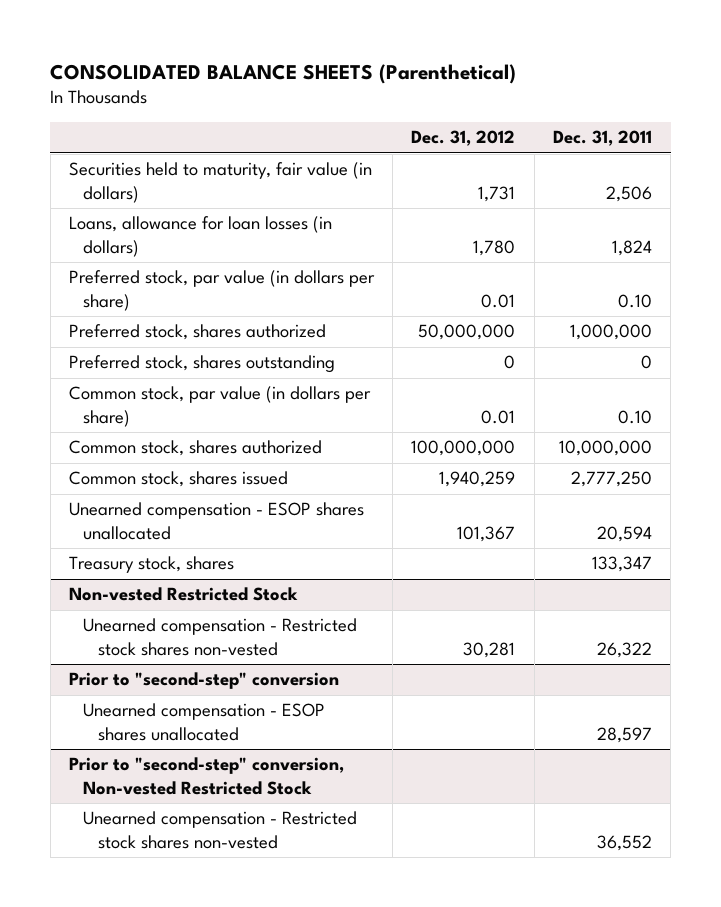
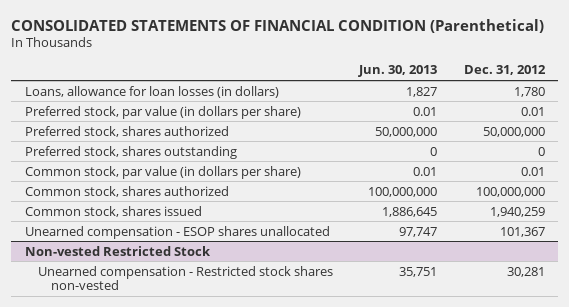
[50,63,517,84] CONSOLIDATED BALANCE SHEETS (Parenthetical) -> [11,18,545,33] CONSOLIDATED STATEMENTS OF FINANCIAL CONDITION (Parenthetical)
[552,130,652,147] Dec. 31, 2011 -> none
none -> [358,65,438,78] Jun. 30, 2013
[68,162,372,203] Securities held to maturity, fair value (in dollars) -> none
[68,556,234,574] Treasury stock, shares -> none
[68,672,339,690] Prior to "second-step" conversion -> none
[83,703,326,741] Unearned compensation - ESOP shares unallocated -> none
[68,757,344,795] Prior to "second-step" conversion, Non-vested Restricted Stock -> none
[83,811,358,849] Unearned compensation - Restricted stock shares non-vested -> none

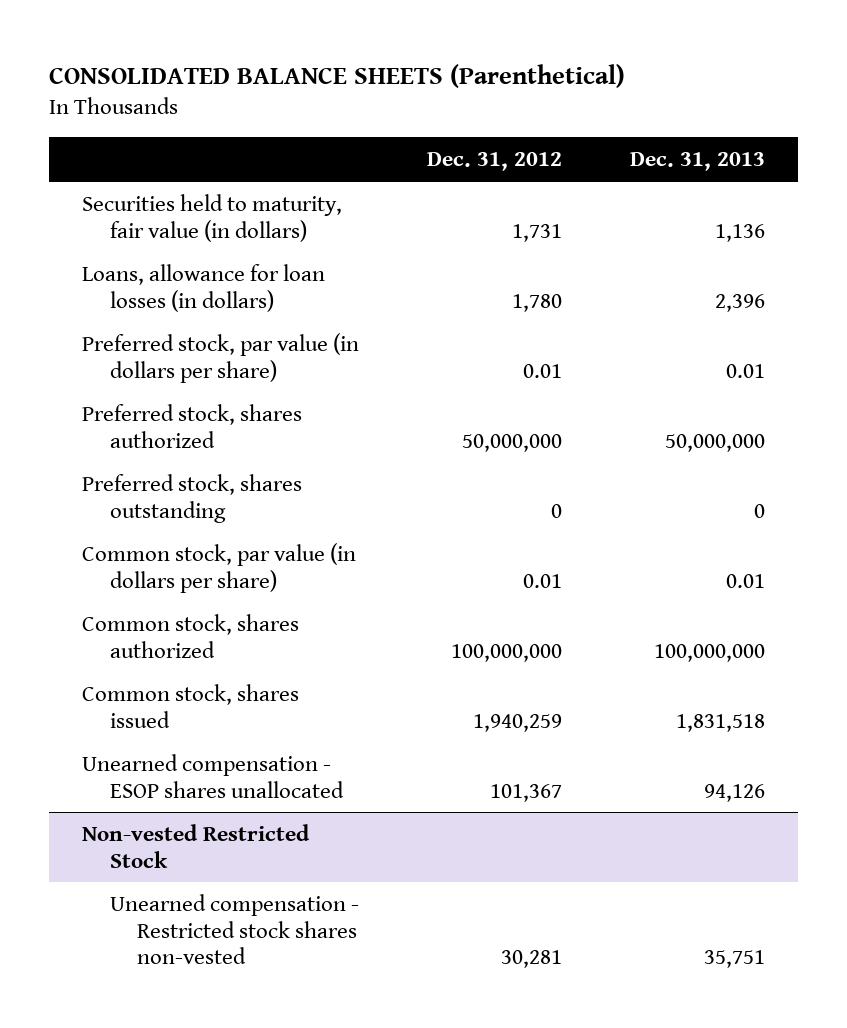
[11,18,545,33] CONSOLIDATED STATEMENTS OF FINANCIAL CONDITION (Parenthetical) -> [48,63,625,88] CONSOLIDATED BALANCE SHEETS (Parenthetical)
[358,65,438,78] Jun. 30, 2013 -> none
none -> [629,152,765,172] Dec. 31, 2013
none -> [82,193,343,242] Securities held to maturity, fair value (in dollars)

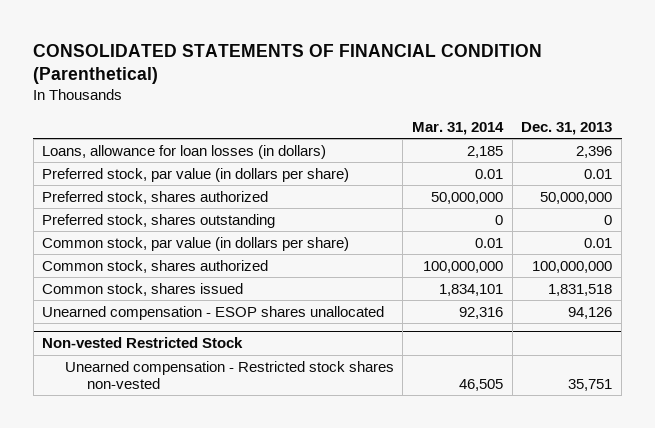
[48,63,625,88] CONSOLIDATED BALANCE SHEETS (Parenthetical) -> [33,43,543,85] CONSOLIDATED STATEMENTS OF FINANCIAL CONDITION (Parenthetical)
[427,152,563,172] Dec. 31, 2012 -> none
none -> [412,122,505,136] Mar. 31, 2014
[82,193,343,242] Securities held to maturity, fair value (in dollars) -> none

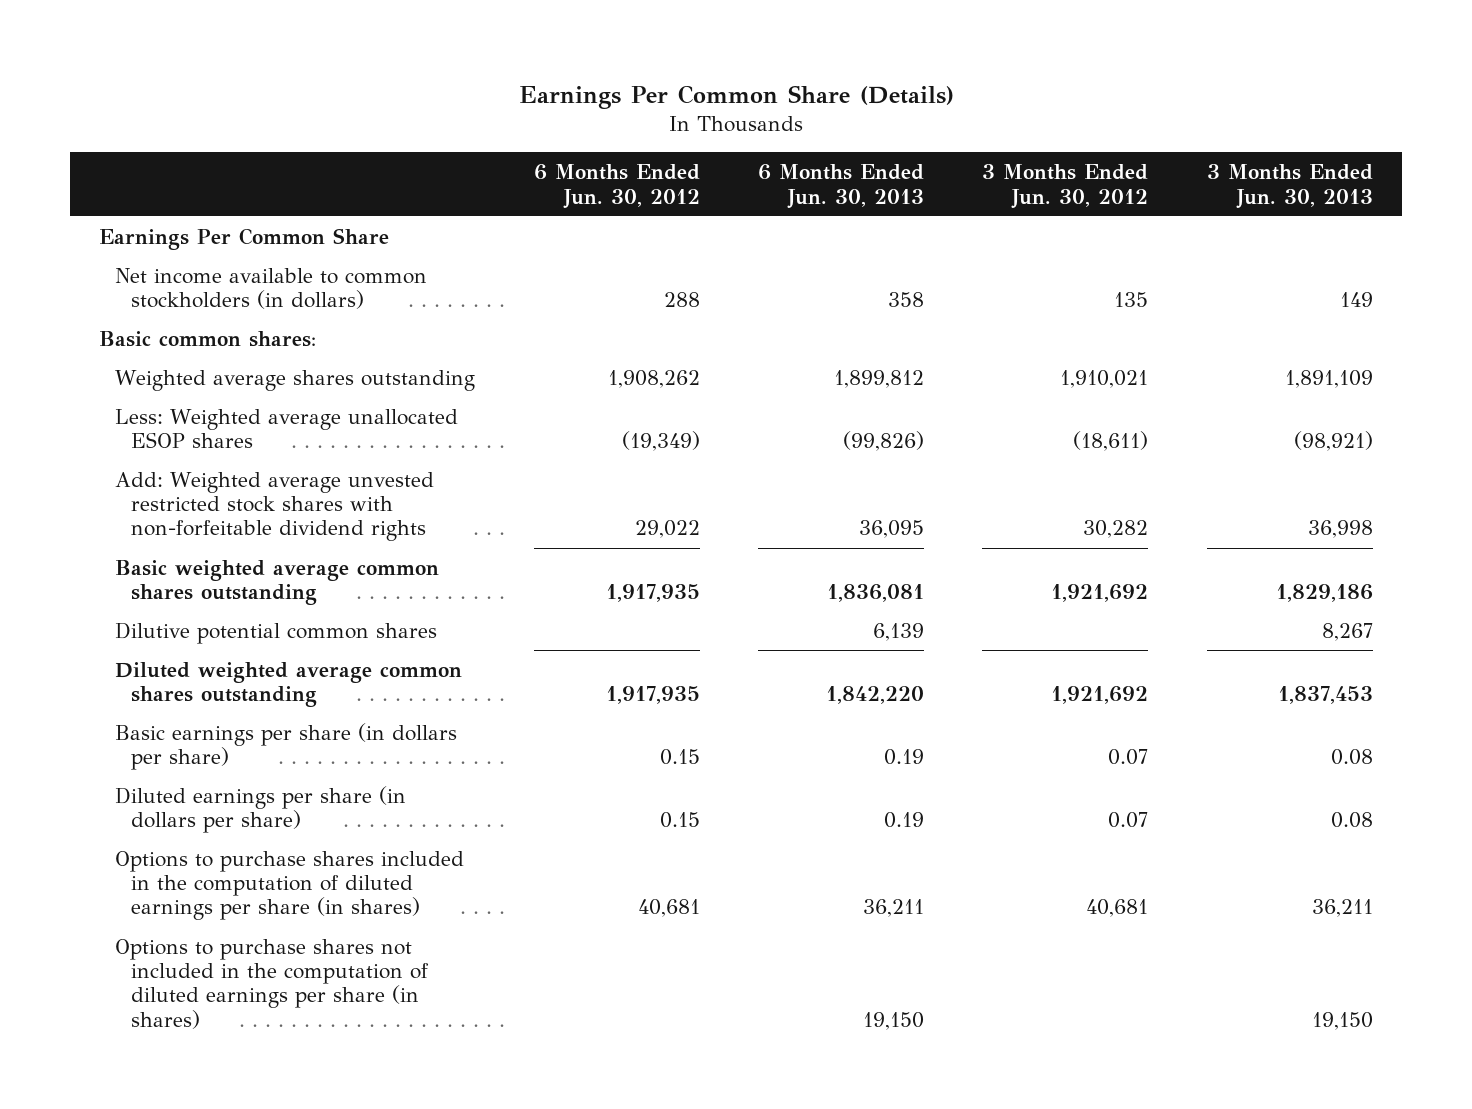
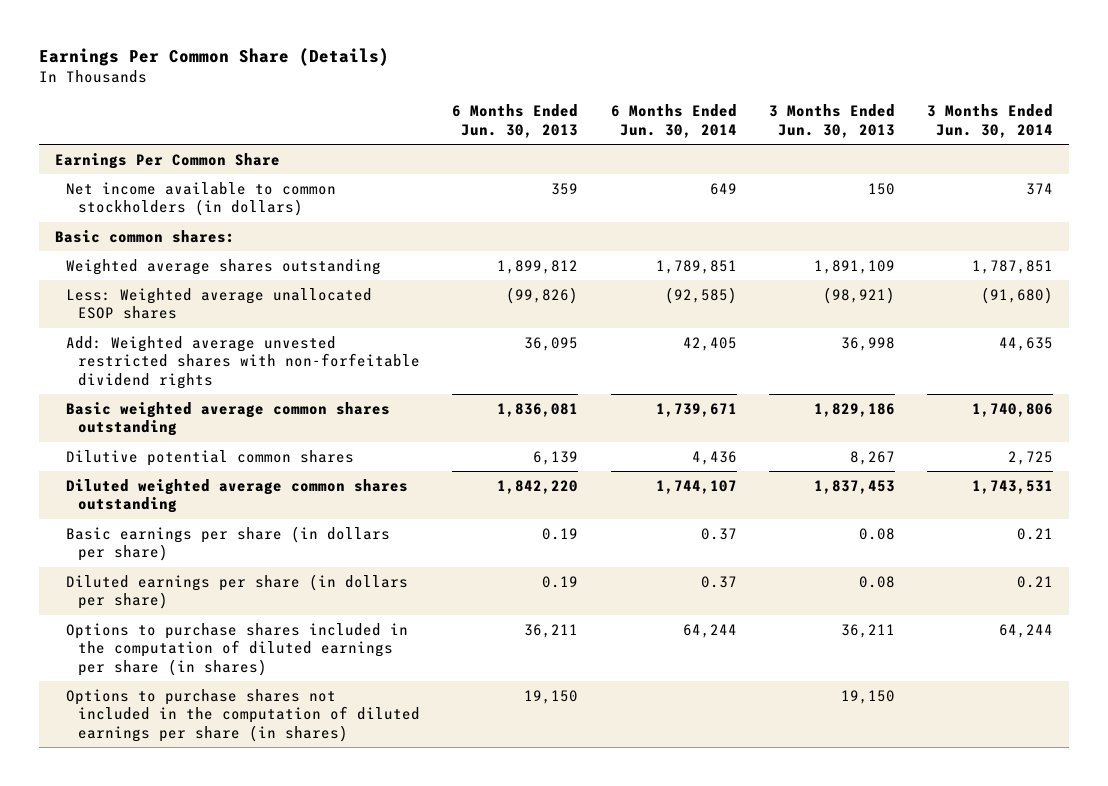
[533,164,700,209] 6 Months Ended Jun. 30, 2012 -> none
[982,164,1149,209] 3 Months Ended Jun. 30, 2012 -> none
none -> [610,104,737,139] 6 Months Ended Jun. 30, 2014
none -> [927,104,1054,139] 3 Months Ended Jun. 30, 2014
[888,292,925,308] 358 -> [551,182,579,195] 359
[1339,292,1373,308] 149 -> [867,182,895,195] 150
[115,471,435,542] Add: Weighted average unvested restricted stock shares with non-forfeitable dividend rights -> [66,335,420,390] Add: Weighted average unvested restricted shares with non-forfeitable dividend rights

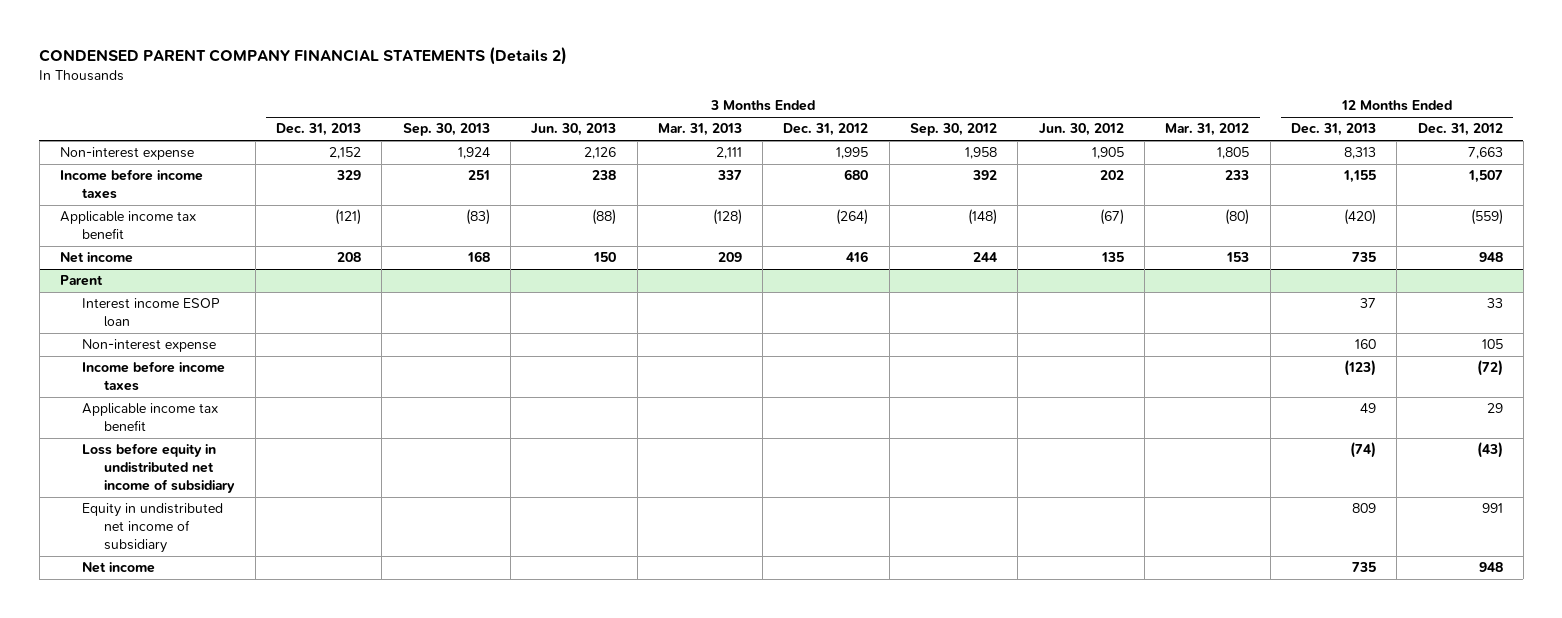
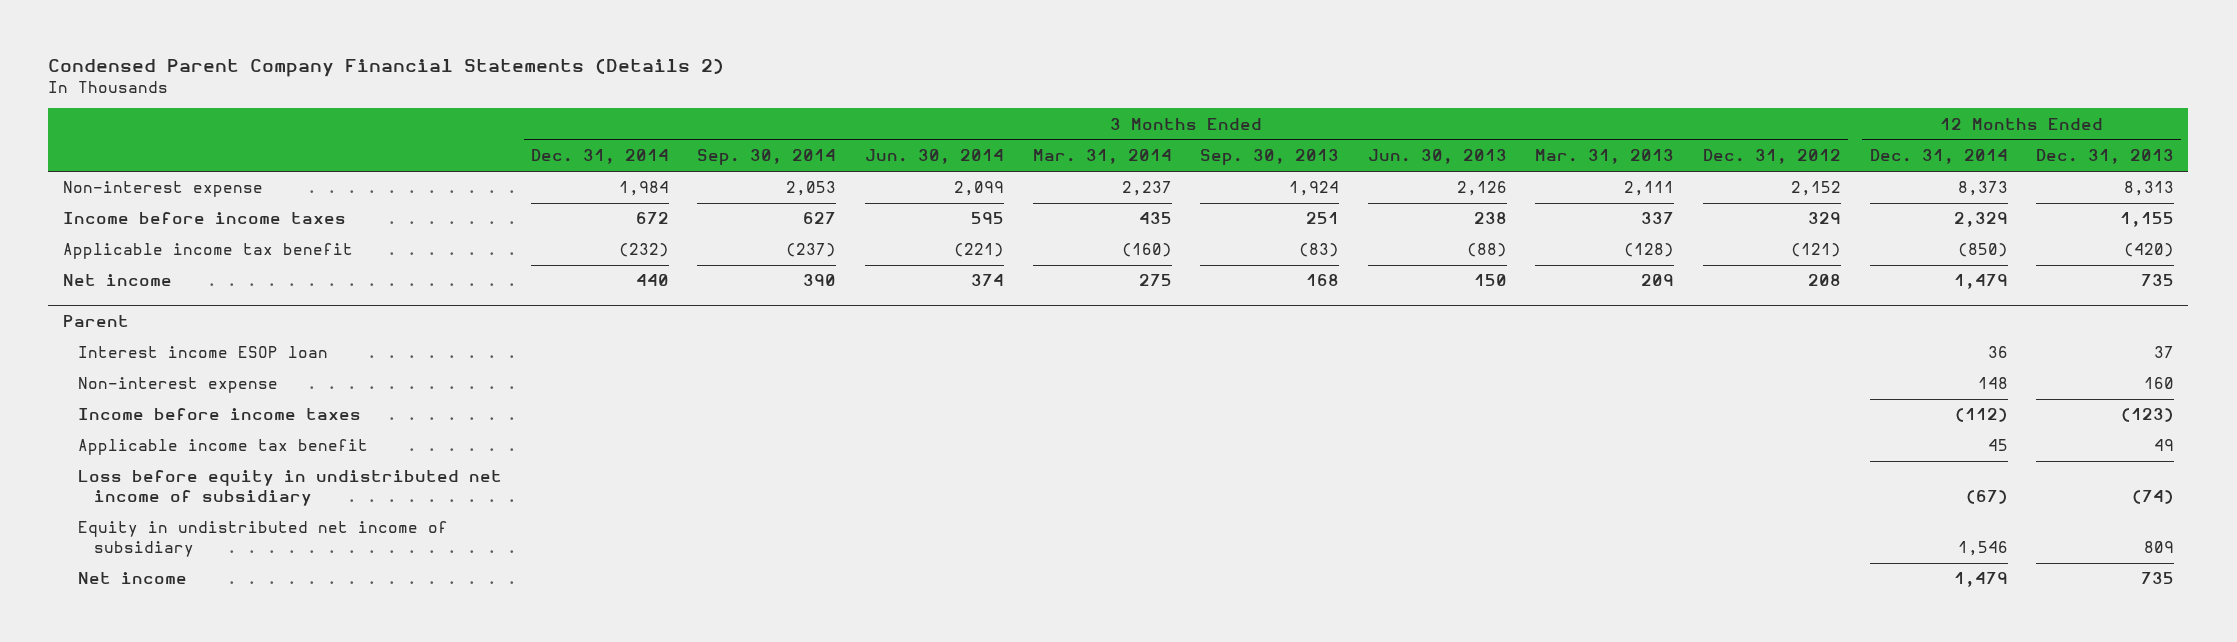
[39,46,568,65] CONDENSED PARENT COMPANY FINANCIAL STATEMENTS (Details 2) -> [48,58,725,78] Condensed Parent Company Financial Statements (Details 2)
[275,123,361,137] Dec. 31, 2013 -> none
[910,123,998,137] Sep. 30, 2012 -> none
[1038,123,1124,137] Jun. 30, 2012 -> none
[1165,123,1250,137] Mar. 31, 2012 -> none
[1417,123,1503,137] Dec. 31, 2012 -> none
none -> [530,149,669,165] Dec. 31, 2014
none -> [697,149,837,166] Sep. 30, 2014
none -> [865,149,1005,165] Jun. 30, 2014
none -> [1032,149,1172,165] Mar. 31, 2014
none -> [1869,149,2008,165] Dec. 31, 2014
[836,147,869,160] 1,995 -> [1790,181,1841,197] 2,152
[844,169,869,181] 680 -> [1807,212,1841,225] 329
[836,209,869,226] (264) -> [1790,243,1841,258] (121)
[846,251,869,263] 416 -> [1807,274,1841,287] 208

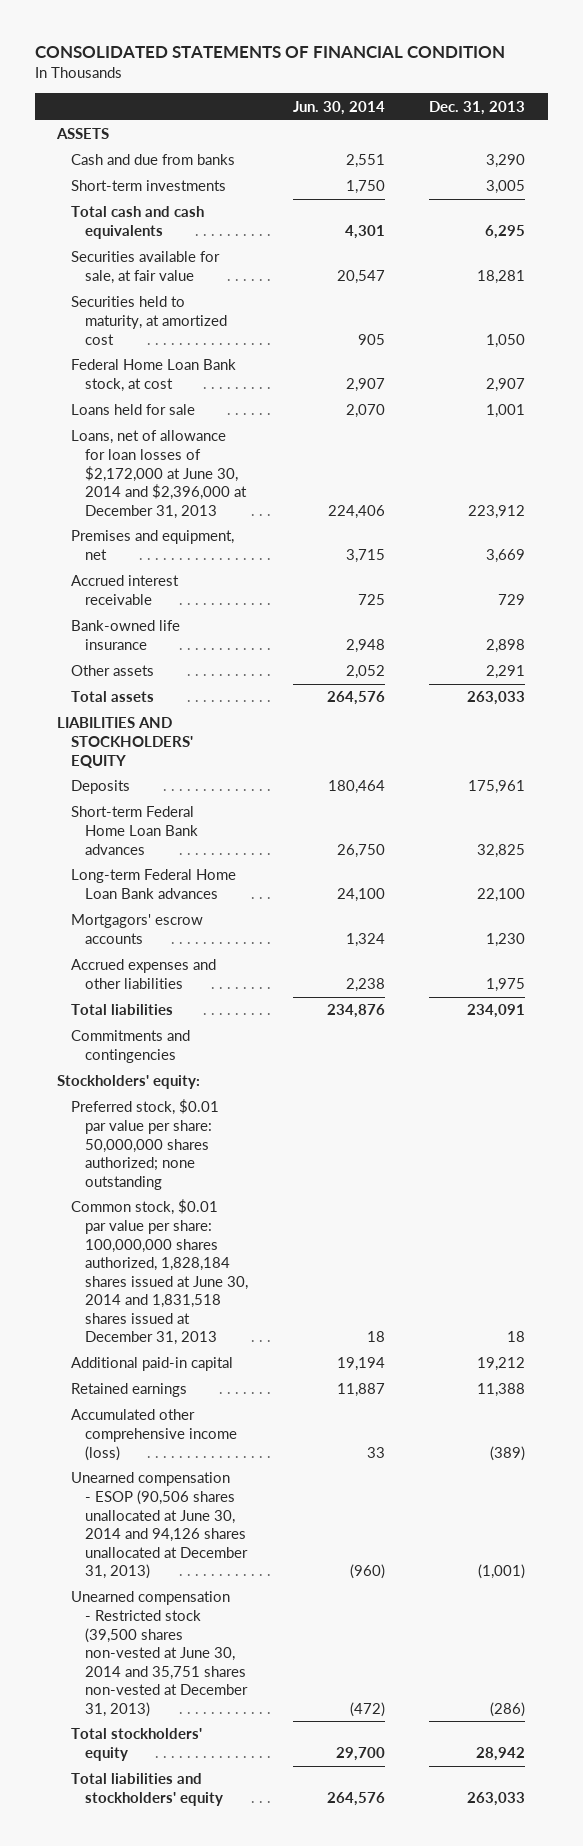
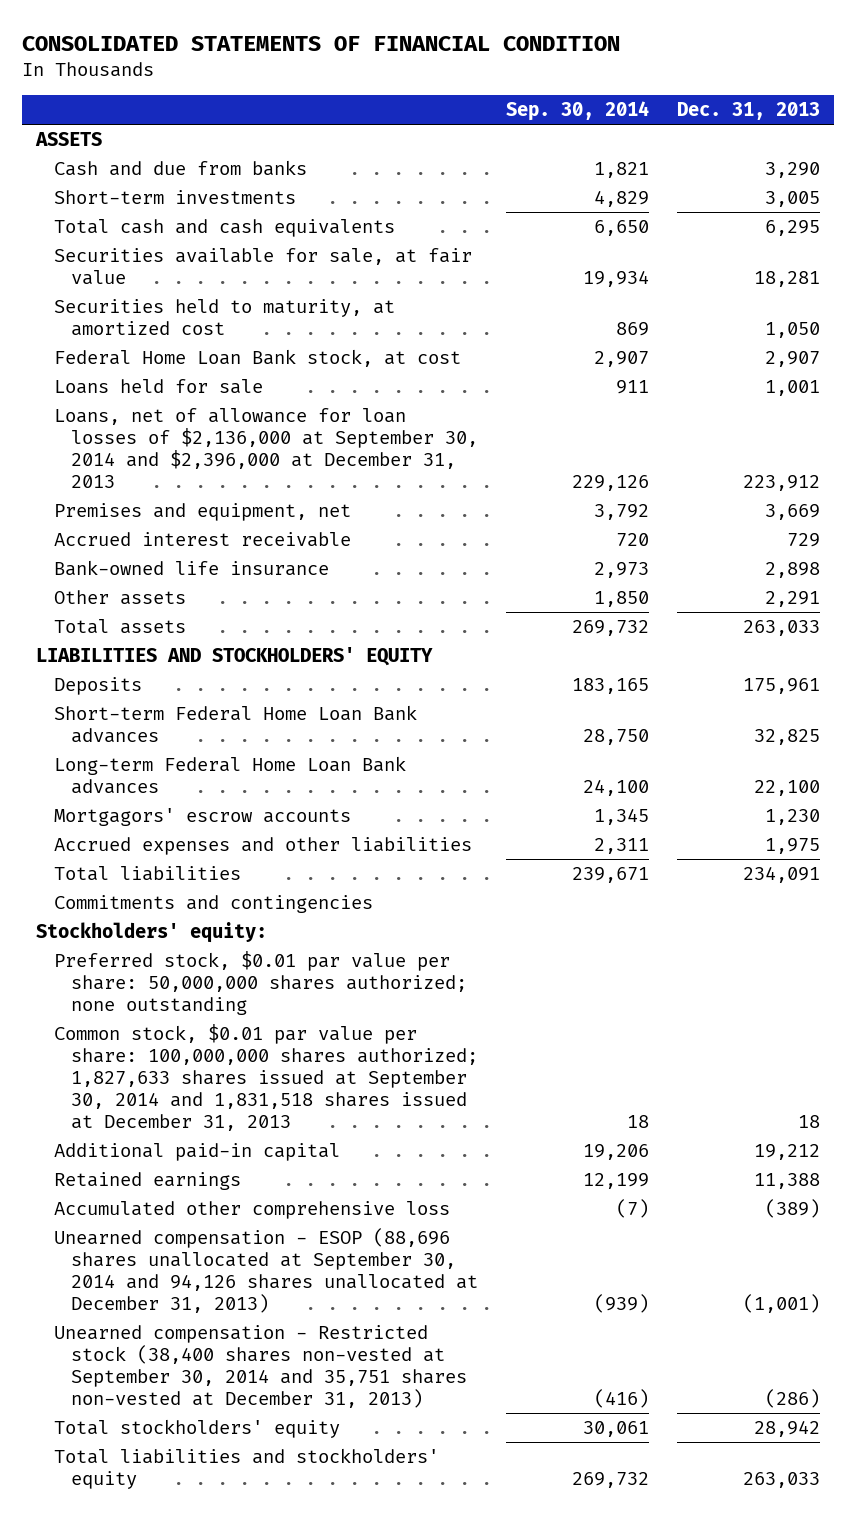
[292,100,385,115] Jun. 30, 2014 -> none
none -> [506,100,650,121] Sep. 30, 2014
[71,430,248,519] Loans, net of allowance for loan losses of $2,172,000 at June 30, 2014 and $2,396,000 at December 31, 2013 -> [53,408,479,489] Loans, net of allowance for loan losses of $2,136,000 at September 30, 2014 and $2,396,000 at December 31, 2013
[71,1199,249,1346] Common stock, $0.01 par value per share: 100,000,000 shares authorized, 1,828,184 shares issued at June 30, 2014 and 1,831,518 shares issued at December 31, 2013 -> [53,1024,479,1131] Common stock, $0.01 par value per share: 100,000,000 shares authorized; 1,827,633 shares issued at September 30, 2014 and 1,831,518 shares issued at December 31, 2013
[71,1409,238,1461] Accumulated other comprehensive income (loss) -> [53,1201,450,1220] Accumulated other comprehensive loss
[71,1472,249,1580] Unearned compensation - ESOP (90,506 shares unallocated at June 30, 2014 and 94,126 shares unallocated at December 31, 2013) -> [53,1228,479,1314] Unearned compensation - ESOP (88,696 shares unallocated at September 30, 2014 and 94,126 shares unallocated at December 31, 2013)
[71,1591,249,1717] Unearned compensation - Restricted stock (39,500 shares non-vested at June 30, 2014 and 35,751 shares non-vested at December 31, 2013) -> [53,1325,468,1409] Unearned compensation - Restricted stock (38,400 shares non-vested at September 30, 2014 and 35,751 shares non-vested at December 31, 2013)

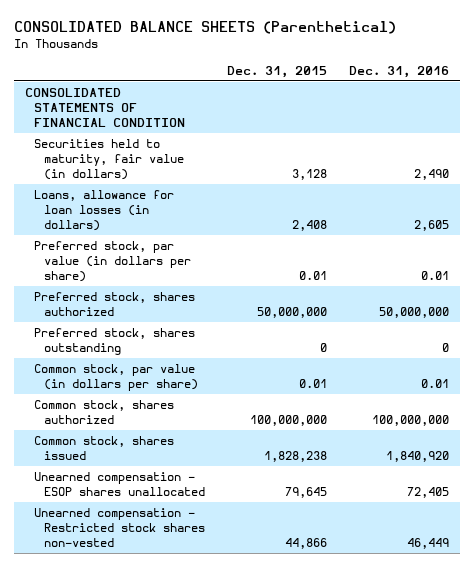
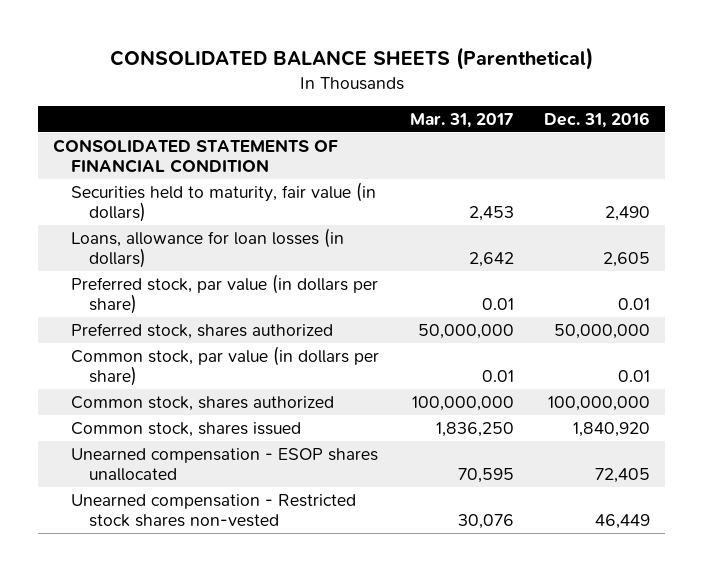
[227,65,328,78] Dec. 31, 2015 -> none
none -> [409,112,514,128] Mar. 31, 2017
[34,328,196,356] Preferred stock, shares outstanding -> none

